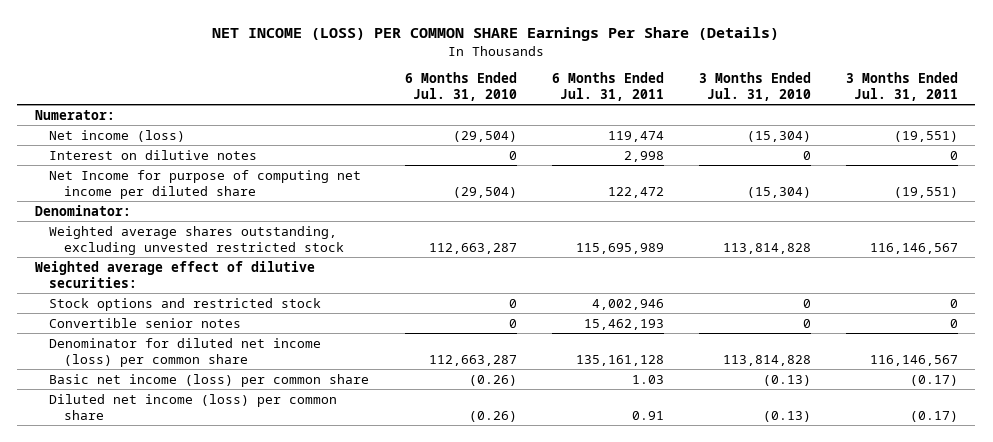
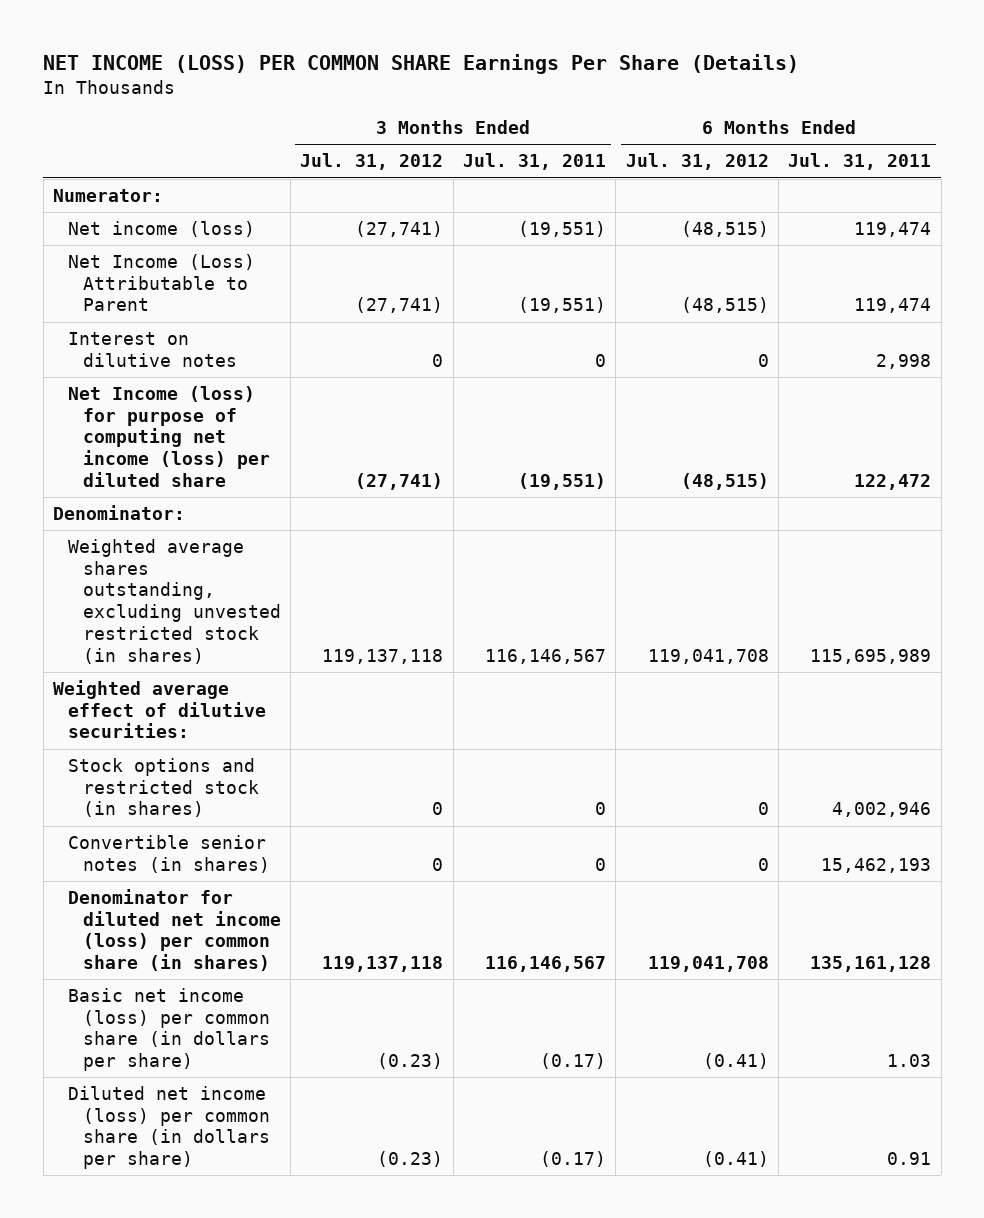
[404,72,517,102] 6 Months Ended Jul. 31, 2010 -> none
[698,72,811,102] 3 Months Ended Jul. 31, 2010 -> none
none -> [300,153,444,171] Jul. 31, 2012
none -> [625,153,769,171] Jul. 31, 2012
none -> [67,253,255,312] Net Income (Loss) Attributable to Parent
[49,169,362,199] Net Income for purpose of computing net income per diluted share -> [67,385,270,487] Net Income (loss) for purpose of computing net income (loss) per diluted share
[49,225,344,255] Weighted average shares outstanding, excluding unvested restricted stock -> [67,538,281,664] Weighted average shares outstanding, excluding unvested restricted stock (in shares)
[49,297,322,311] Stock options and restricted stock -> [67,757,259,818] Stock options and restricted stock (in shares)
[49,317,242,328] Convertible senior notes -> [67,834,270,873] Convertible senior notes (in shares)
[49,337,322,367] Denominator for diluted net income (loss) per common share -> [67,888,281,972] Denominator for diluted net income (loss) per common share (in shares)
[49,373,370,387] Basic net income (loss) per common share -> [67,987,270,1072] Basic net income (loss) per common share (in dollars per share)
[49,393,338,420] Diluted net income (loss) per common share -> [67,1085,270,1170] Diluted net income (loss) per common share (in dollars per share)

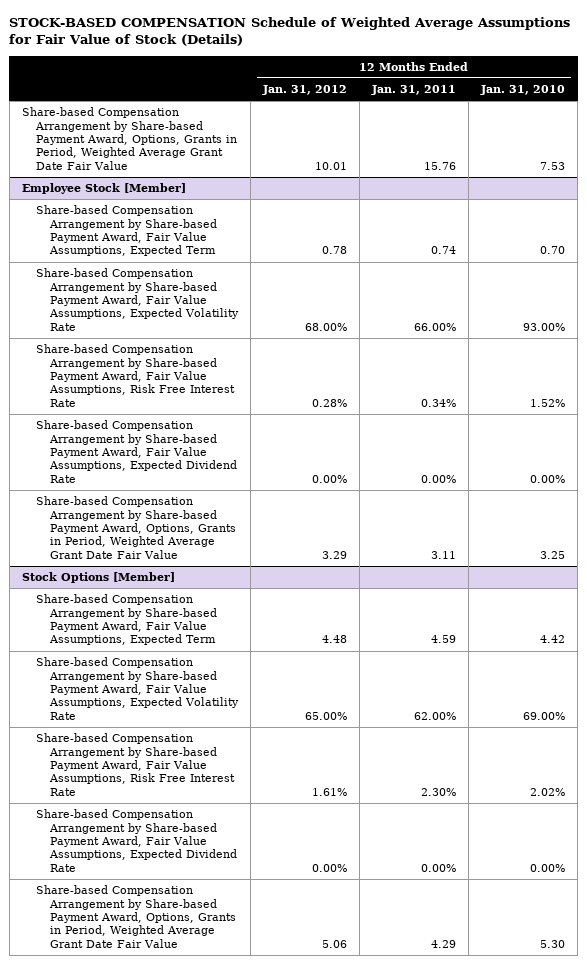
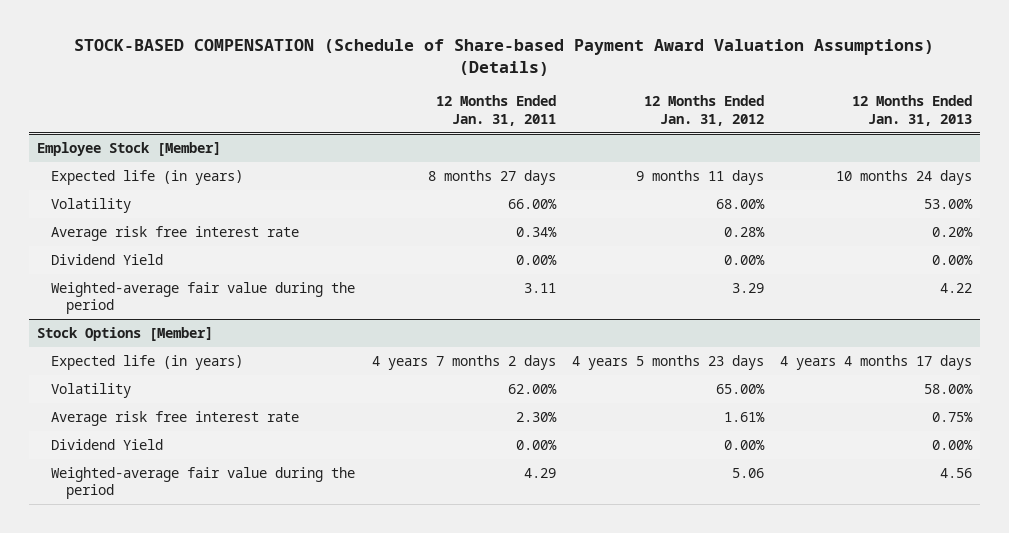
[9,16,571,47] STOCK-BASED COMPENSATION Schedule of Weighted Average Assumptions for Fair Value of Stock (Details) -> [74,39,935,77] STOCK-BASED COMPENSATION (Schedule of Share-based Payment Award Valuation Assumptions) (Details)
[480,85,566,96] Jan. 31, 2010 -> none
none -> [851,95,972,126] 12 Months Ended Jan. 31, 2013
[22,107,237,170] Share-based Compensation Arrangement by Share-based Payment Award, Options, Grants in Period, Weighted Average Grant Date Fair Value -> none
[35,205,217,257] Share-based Compensation Arrangement by Share-based Payment Award, Fair Value Assumptions, Expected Term -> none
none -> [51,169,244,185] Expected life (in years)
[35,268,239,331] Share-based Compensation Arrangement by Share-based Payment Award, Fair Value Assumptions, Expected Volatility Rate -> [51,197,132,213] Volatility
[35,344,235,407] Share-based Compensation Arrangement by Share-based Payment Award, Fair Value Assumptions, Risk Free Interest Rate -> [51,225,300,241] Average risk free interest rate
[35,420,237,483] Share-based Compensation Arrangement by Share-based Payment Award, Fair Value Assumptions, Expected Dividend Rate -> [51,253,164,265] Dividend Yield
[35,496,236,559] Share-based Compensation Arrangement by Share-based Payment Award, Options, Grants in Period, Weighted Average Grant Date Fair Value -> [51,281,356,315] Weighted-average fair value during the period
[35,594,217,646] Share-based Compensation Arrangement by Share-based Payment Award, Fair Value Assumptions, Expected Term -> none
none -> [51,354,244,370] Expected life (in years)
[35,657,239,720] Share-based Compensation Arrangement by Share-based Payment Award, Fair Value Assumptions, Expected Volatility Rate -> [51,382,132,398] Volatility
[35,733,235,796] Share-based Compensation Arrangement by Share-based Payment Award, Fair Value Assumptions, Risk Free Interest Rate -> [51,410,300,426] Average risk free interest rate
[35,809,237,872] Share-based Compensation Arrangement by Share-based Payment Award, Fair Value Assumptions, Expected Dividend Rate -> [51,438,164,450] Dividend Yield
[35,885,236,948] Share-based Compensation Arrangement by Share-based Payment Award, Options, Grants in Period, Weighted Average Grant Date Fair Value -> [51,466,356,500] Weighted-average fair value during the period

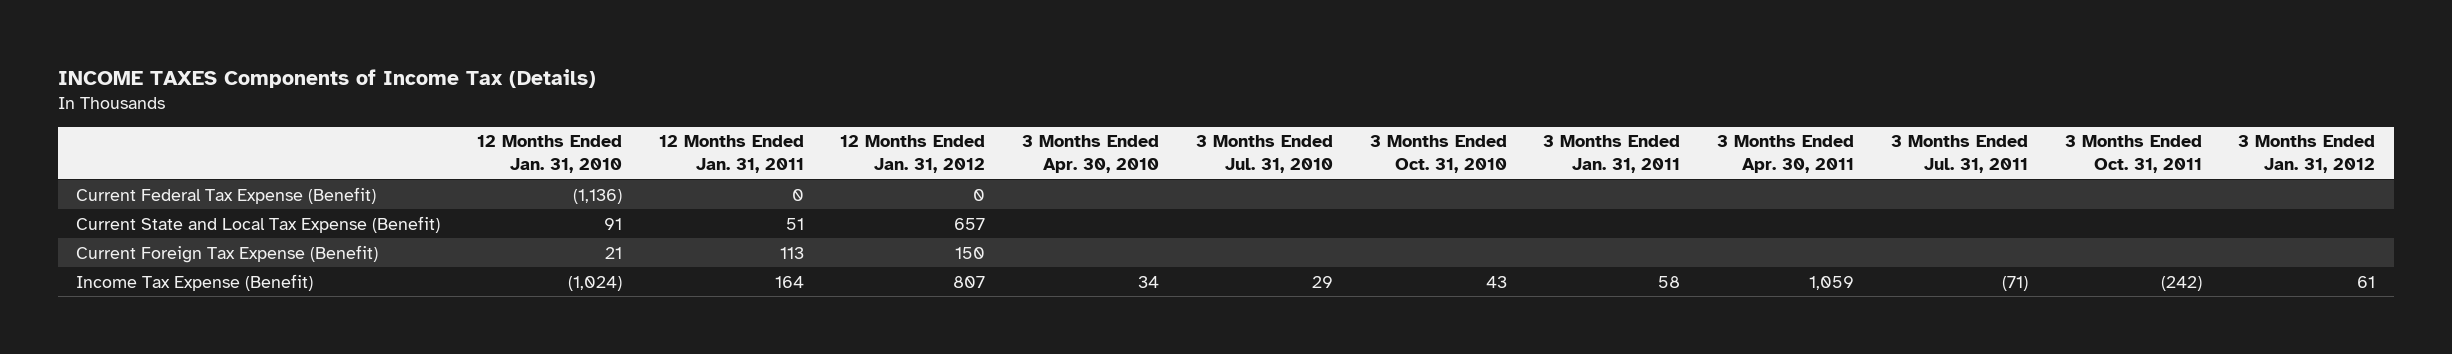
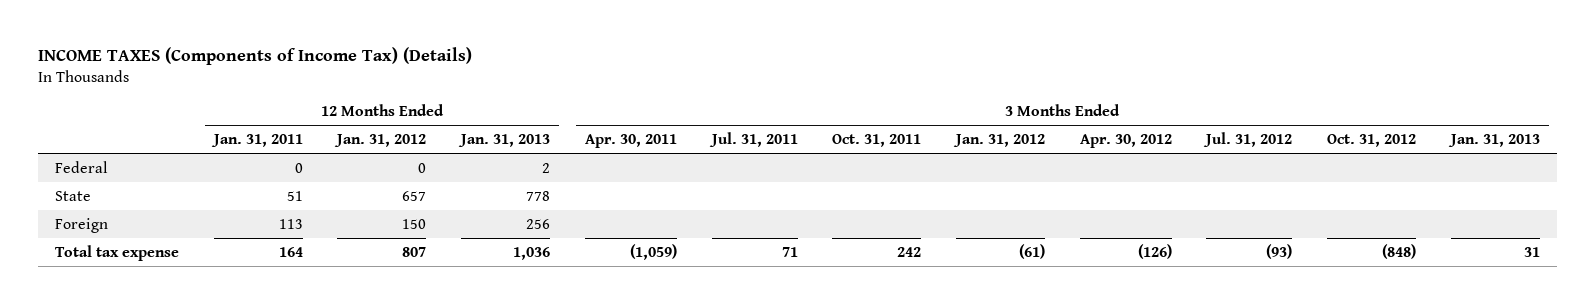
[57,69,596,89] INCOME TAXES Components of Income Tax (Details) -> [37,47,472,66] INCOME TAXES (Components of Income Tax) (Details)
[476,135,622,173] 12 Months Ended Jan. 31, 2010 -> none
[1022,135,1160,173] 3 Months Ended Apr. 30, 2010 -> none
[1195,135,1333,173] 3 Months Ended Jul. 31, 2010 -> none
[1369,135,1507,173] 3 Months Ended Oct. 31, 2010 -> none
[1543,135,1681,173] 3 Months Ended Jan. 31, 2011 -> none
none -> [458,133,551,147] Jan. 31, 2013
none -> [1079,133,1172,148] Apr. 30, 2012
none -> [1203,131,1293,147] Jul. 31, 2012
none -> [1327,133,1417,147] Oct. 31, 2012
none -> [1447,133,1540,147] Jan. 31, 2013
[76,186,377,204] Current Federal Tax Expense (Benefit) -> [54,160,108,173] Federal
[76,215,441,233] Current State and Local Tax Expense (Benefit) -> [54,190,91,201] State
[76,244,379,263] Current Foreign Tax Expense (Benefit) -> [54,217,108,233] Foreign
[76,273,314,291] Income Tax Expense (Benefit) -> [54,244,179,261] Total tax expense
[1809,275,1855,290] 1,059 -> [629,243,677,260] (1,059)
[2001,275,2028,291] (71) -> [781,246,798,257] 71
[2160,275,2202,291] (242) -> [897,246,922,257] 242
[2357,275,2376,288] 61 -> [1019,243,1046,259] (61)

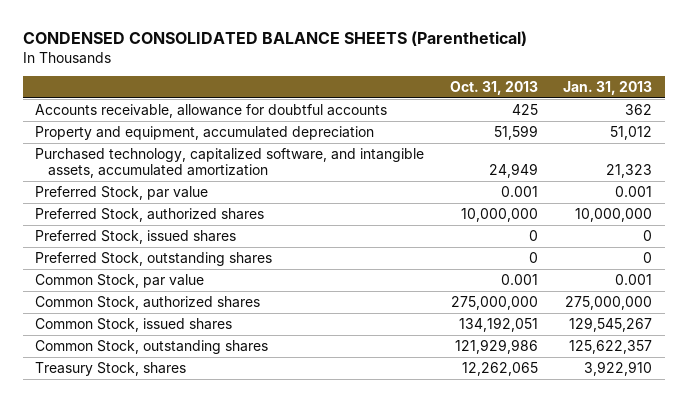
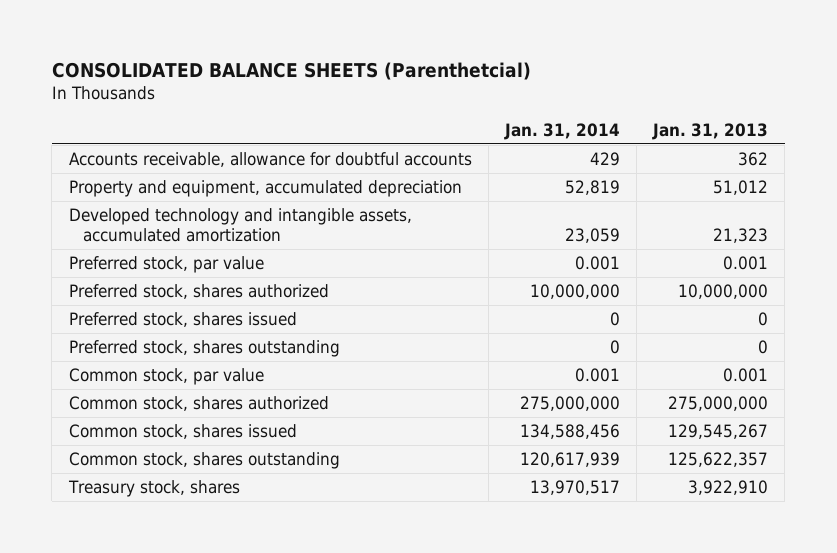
[22,30,527,46] CONDENSED CONSOLIDATED BALANCE SHEETS (Parenthetical) -> [51,62,531,81] CONSOLIDATED BALANCE SHEETS (Parenthetcial)
[449,81,538,96] Oct. 31, 2013 -> none
none -> [503,122,620,140] Jan. 31, 2014
[35,147,425,178] Purchased technology, capitalized software, and intangible assets, accumulated amortization -> [68,207,412,242] Developed technology and intangible assets, accumulated amortization
[35,185,209,200] Preferred Stock, par value -> [68,255,264,273] Preferred stock, par value
[35,207,265,222] Preferred Stock, authorized shares -> [68,283,329,299] Preferred stock, shares authorized
[35,229,237,244] Preferred Stock, issued shares -> [68,311,297,327] Preferred stock, shares issued
[35,251,273,266] Preferred Stock, outstanding shares -> [68,339,340,357] Preferred stock, shares outstanding
[35,273,205,288] Common Stock, par value -> [68,367,264,385] Common stock, par value
[35,295,261,310] Common Stock, authorized shares -> [68,395,329,411] Common stock, shares authorized
[35,317,233,332] Common Stock, issued shares -> [68,423,297,439] Common stock, shares issued
[35,339,269,354] Common Stock, outstanding shares -> [68,451,340,469] Common stock, shares outstanding
[35,361,187,376] Treasury Stock, shares -> [67,479,240,497] Treasury stock, shares

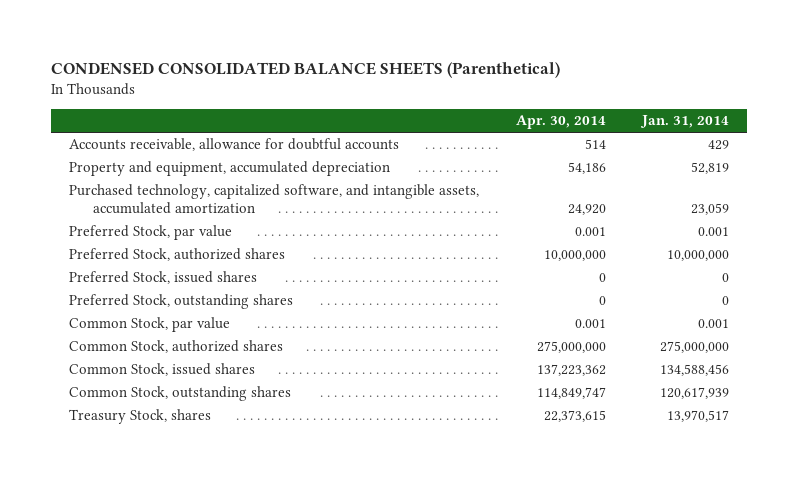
[51,62,531,81] CONSOLIDATED BALANCE SHEETS (Parenthetcial) -> [51,62,561,79] CONDENSED CONSOLIDATED BALANCE SHEETS (Parenthetical)
[652,122,769,140] Jan. 31, 2013 -> none
none -> [515,115,606,130] Apr. 30, 2014
[68,207,412,242] Developed technology and intangible assets, accumulated amortization -> [69,184,480,214] Purchased technology, capitalized software, and intangible assets, accumulated amortization
[68,255,264,273] Preferred stock, par value -> [69,225,233,241] Preferred Stock, par value
[68,283,329,299] Preferred stock, shares authorized -> [69,248,286,262] Preferred Stock, authorized shares
[68,311,297,327] Preferred stock, shares issued -> [69,271,258,285] Preferred Stock, issued shares
[68,339,340,357] Preferred stock, shares outstanding -> [69,294,294,310] Preferred Stock, outstanding shares
[68,367,264,385] Common stock, par value -> [69,317,231,333] Common Stock, par value
[68,395,329,411] Common stock, shares authorized -> [69,340,284,354] Common Stock, authorized shares
[68,423,297,439] Common stock, shares issued -> [69,363,256,377] Common Stock, issued shares
[68,451,340,469] Common stock, shares outstanding -> [69,386,292,402] Common Stock, outstanding shares
[67,479,240,497] Treasury stock, shares -> [69,409,212,425] Treasury Stock, shares

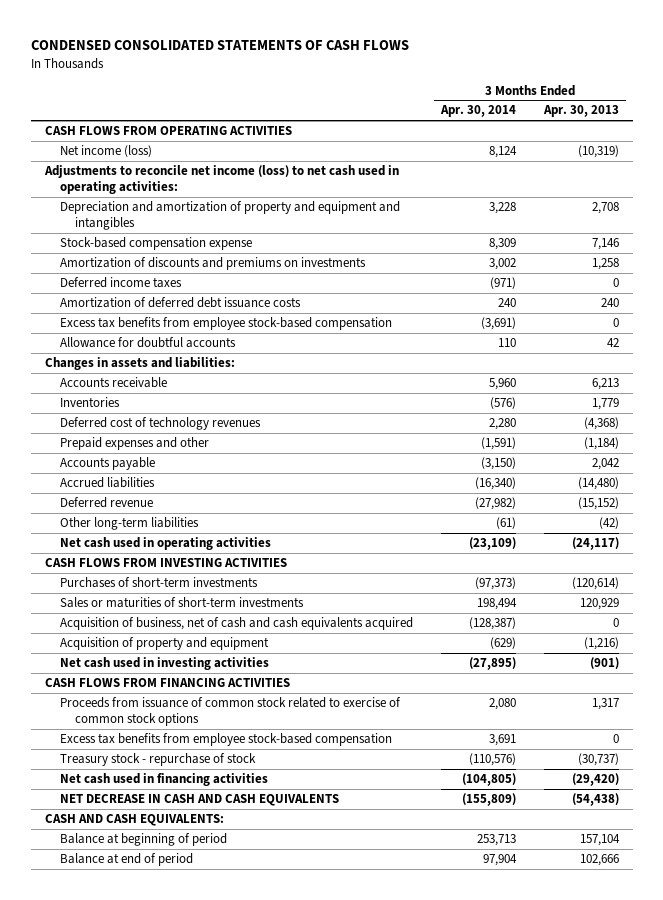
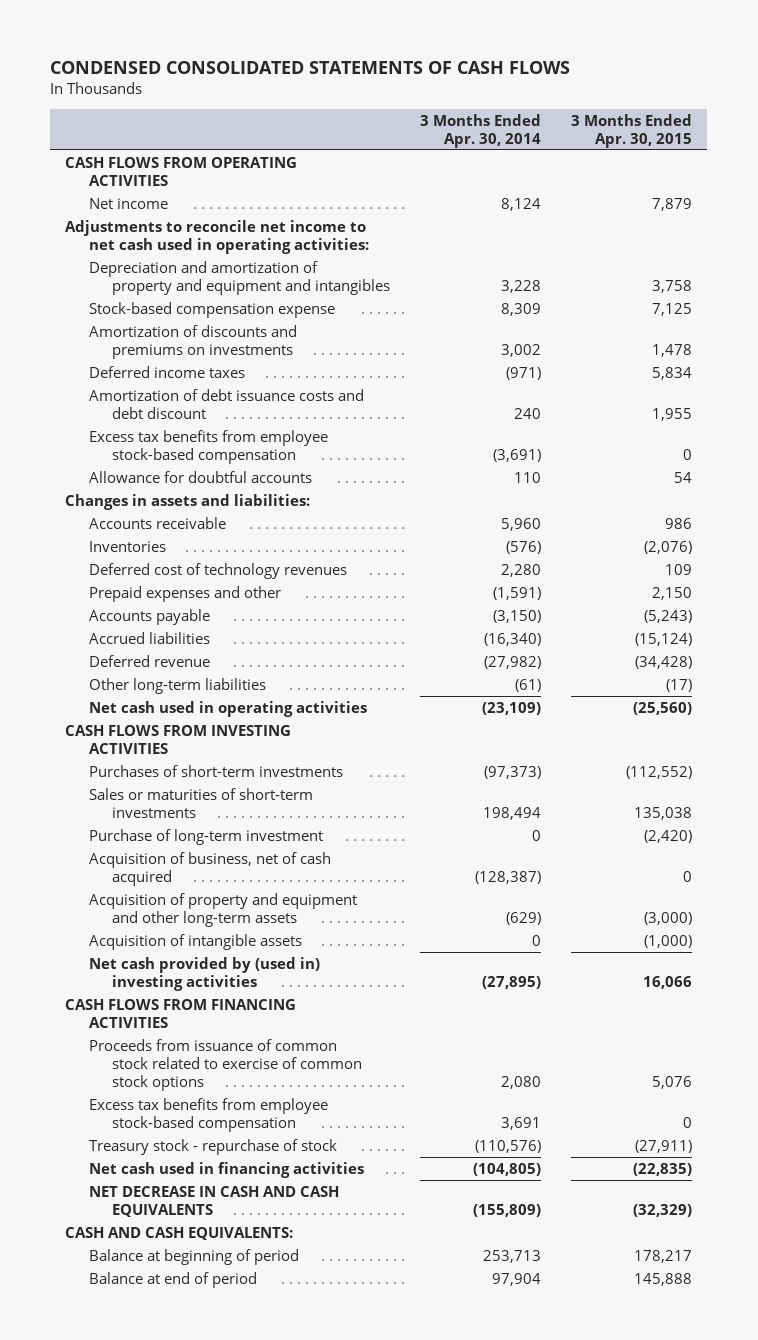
[542,105,619,118] Apr. 30, 2013 -> none
none -> [571,113,693,149] 3 Months Ended Apr. 30, 2015
[59,145,152,158] Net income (loss) -> [88,197,168,209] Net income
[43,165,399,195] Adjustments to reconcile net income (loss) to net cash used in operating activities: -> [65,219,369,254] Adjustments to reconcile net income to net cash used in operating activities:
[59,297,301,309] Amortization of deferred debt issuance costs -> [88,388,364,419] Amortization of debt issuance costs and debt discount
none -> [88,828,323,845] Purchase of long-term investment
[59,617,413,631] Acquisition of business, net of cash and cash equivalents acquired -> [88,851,331,886] Acquisition of business, net of cash acquired
[59,637,269,651] Acquisition of property and equipment -> [88,892,357,927] Acquisition of property and equipment and other long-term assets
none -> [88,933,302,950] Acquisition of intangible assets
[59,657,269,671] Net cash used in investing activities -> [88,956,320,991] Net cash provided by (used in) investing activities

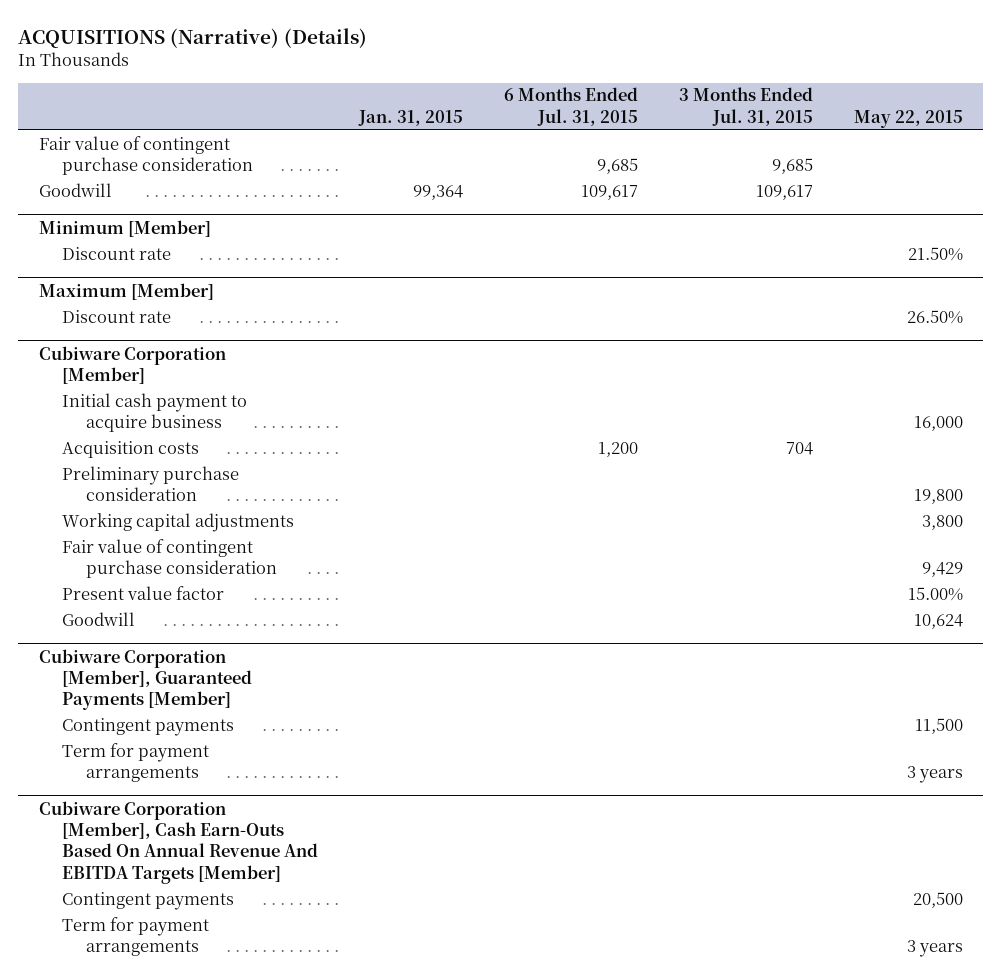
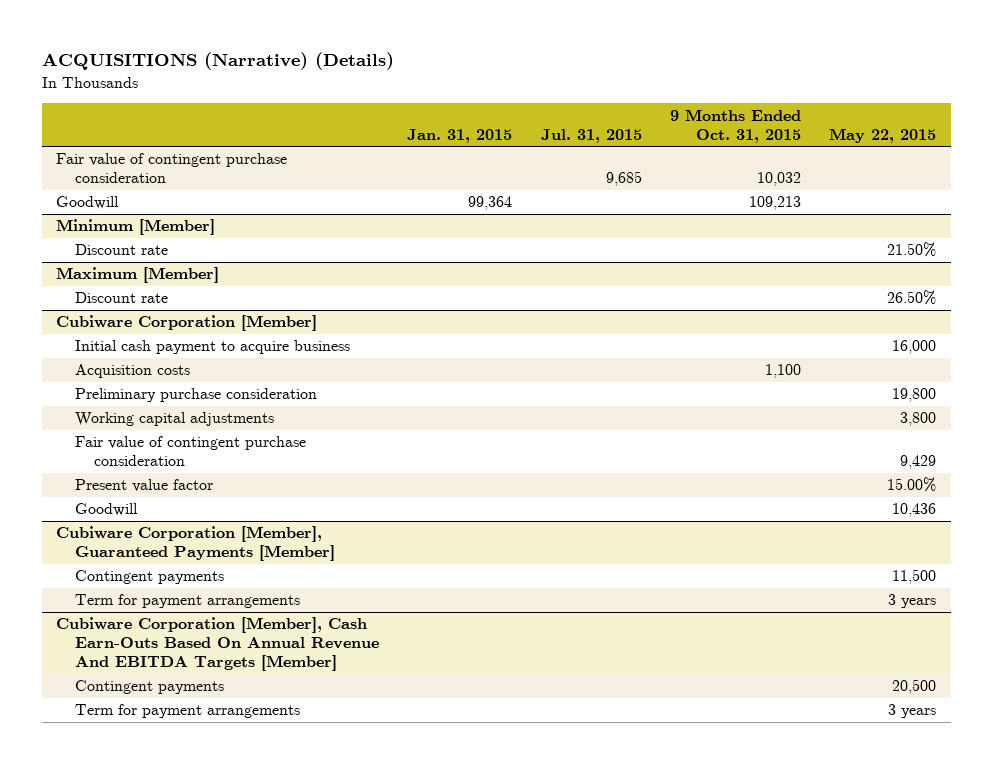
[504,87,639,126] 6 Months Ended Jul. 31, 2015 -> none
[678,87,813,126] 3 Months Ended Jul. 31, 2015 -> none
none -> [540,128,642,143] Jul. 31, 2015
none -> [670,108,802,143] 9 Months Ended Oct. 31, 2015
[913,613,963,629] 10,624 -> [892,503,937,518] 10,436

